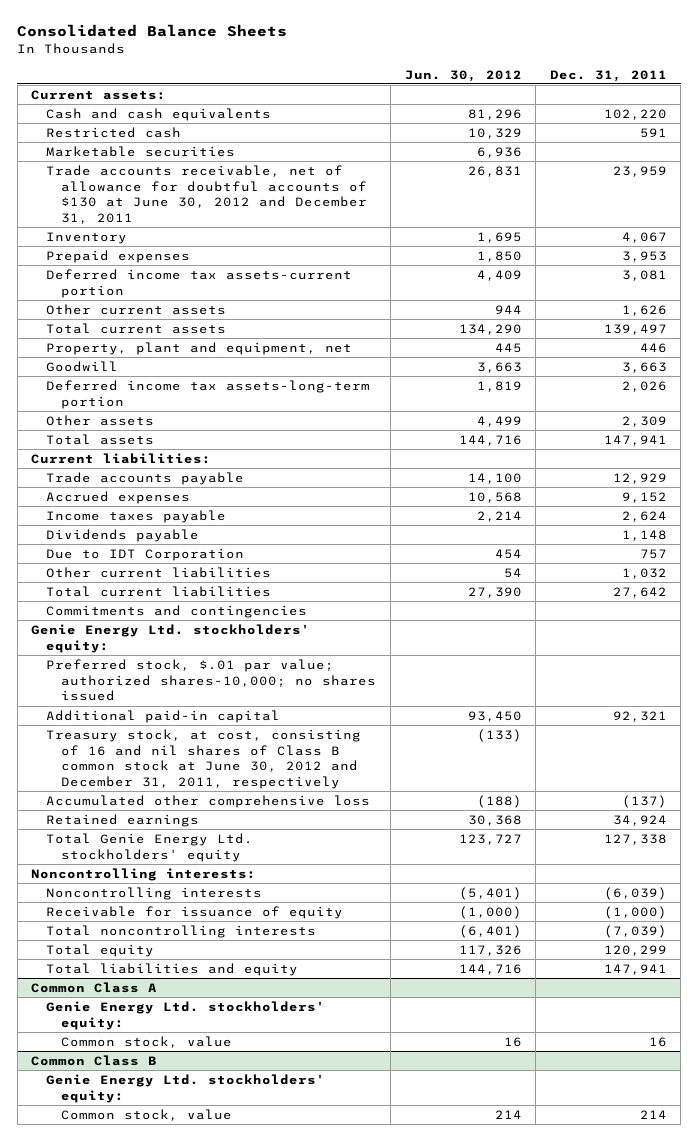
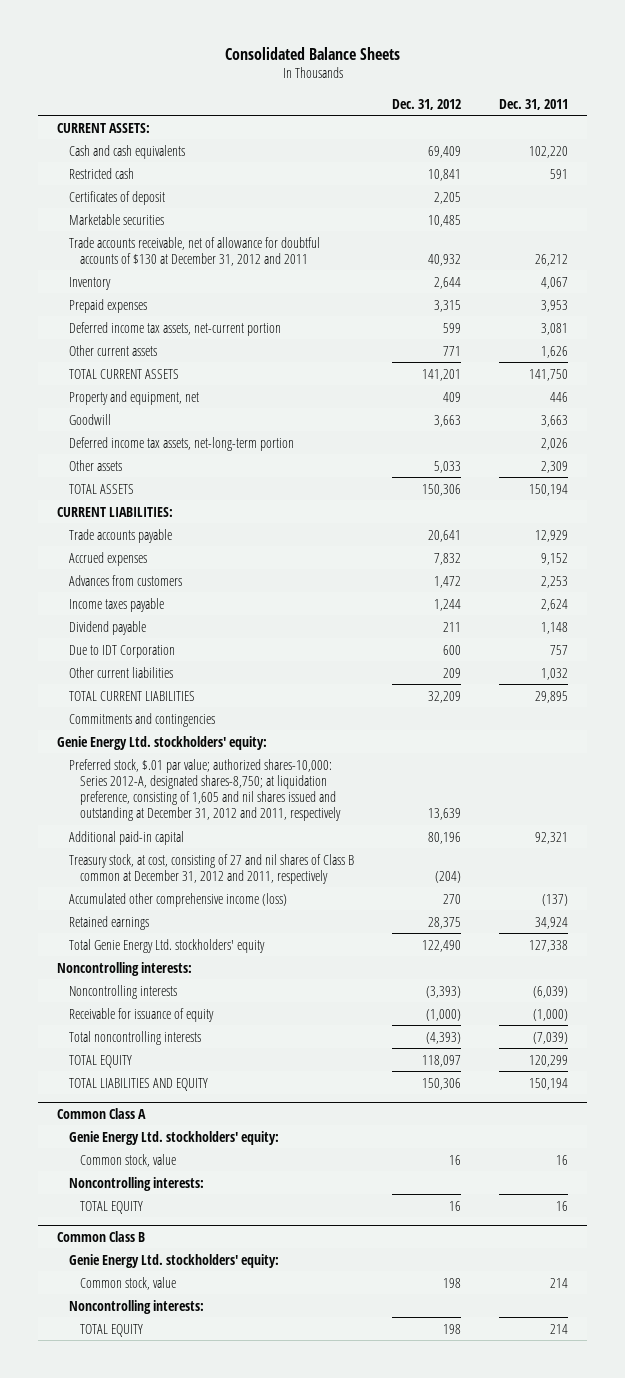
[404,69,522,82] Jun. 30, 2012 -> none
none -> [391,98,461,110] Dec. 31, 2012
[31,89,167,100] Current assets: -> [57,122,151,133] CURRENT ASSETS:
none -> [68,190,165,205] Certificates of deposit
[46,164,368,225] Trade accounts receivable, net of allowance for doubtful accounts of $130 at June 30, 2012 and December 31, 2011 -> [68,236,320,266] Trade accounts receivable, net of allowance for doubtful accounts of $130 at December 31, 2012 and 2011
[612,165,667,177] 23,959 -> [535,253,569,266] 26,212
[46,268,353,298] Deferred income tax assets-current portion -> [68,321,281,336] Deferred income tax assets, net-current portion
[46,322,227,334] Total current assets -> [68,368,179,379] TOTAL CURRENT ASSETS
[603,323,667,335] 139,497 -> [529,368,569,381] 141,750
[46,341,353,355] Property, plant and equipment, net -> [68,390,199,405] Property and equipment, net
[46,379,371,409] Deferred income tax assets-long-term portion -> [68,436,294,451] Deferred income tax assets, net-long-term portion
[46,433,155,445] Total assets -> [68,483,134,494] TOTAL ASSETS
[603,434,667,446] 147,941 -> [529,483,569,496] 150,194
[31,452,212,464] Current liabilities: -> [57,506,174,517] CURRENT LIABILITIES:
none -> [68,574,182,586] Advances from customers
[46,528,200,542] Dividends payable -> [68,620,146,635] Dividend payable
[46,585,272,597] Total current liabilities -> [68,690,195,701] TOTAL CURRENT LIABILITIES
[612,586,667,598] 27,642 -> [535,690,569,703] 29,895
[46,658,377,702] Preferred stock, $.01 par value; authorized shares-10,000; no shares issued -> [68,758,341,822] Preferred stock, $.01 par value; authorized shares-10,000: Series 2012-A, designated shares-8,750; at liquidation preference, consisting of 1,605 and nil shares issued and outstanding at December 31, 2012 and 2011, respectively
[46,728,362,790] Treasury stock, at cost, consisting of 16 and nil shares of Class B common stock at June 30, 2012 and December 31, 2011, respectively -> [68,853,354,884] Treasury stock, at cost, consisting of 27 and nil shares of Class B common at December 31, 2012 and 2011, respectively
[46,794,371,808] Accumulated other comprehensive loss -> [68,892,287,907] Accumulated other comprehensive income (loss)
[46,943,155,957] Total equity -> [68,1054,132,1068] TOTAL EQUITY
[46,962,299,976] Total liabilities and equity -> [68,1077,208,1091] TOTAL LIABILITIES AND EQUITY
[603,963,667,975] 147,941 -> [529,1077,569,1090] 150,194
none -> [68,1176,204,1191] Noncontrolling interests:
none -> [79,1200,143,1214] TOTAL EQUITY
none -> [68,1299,204,1314] Noncontrolling interests:
none -> [79,1323,143,1337] TOTAL EQUITY

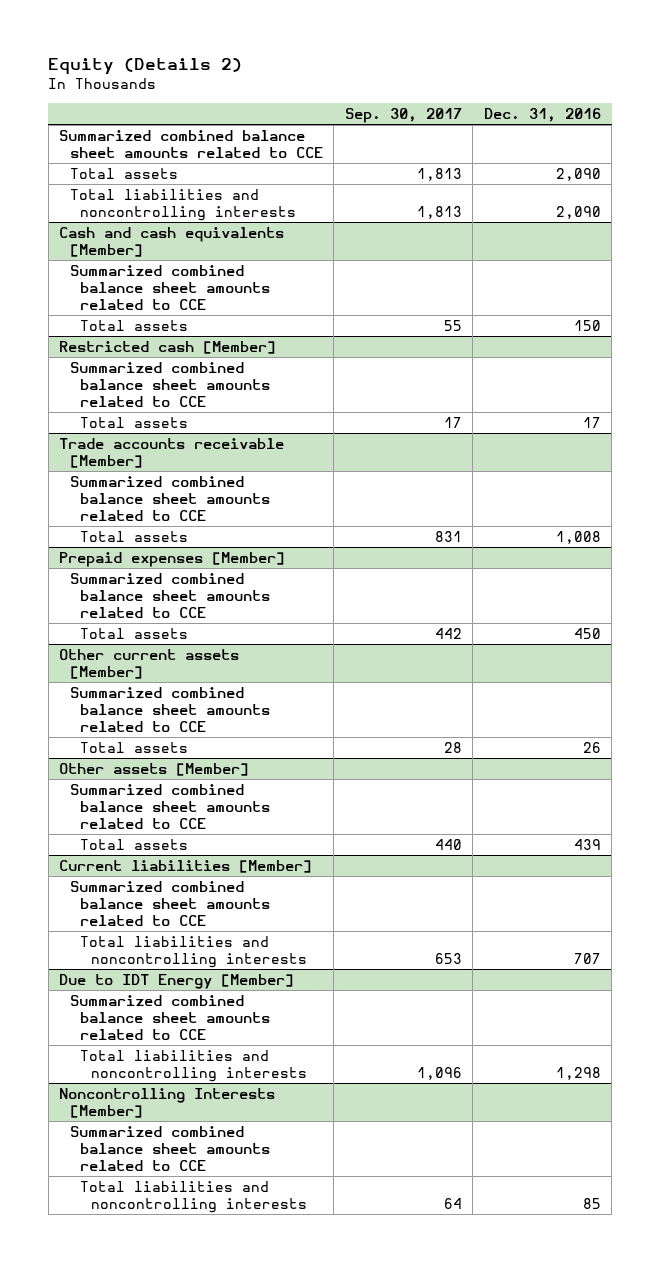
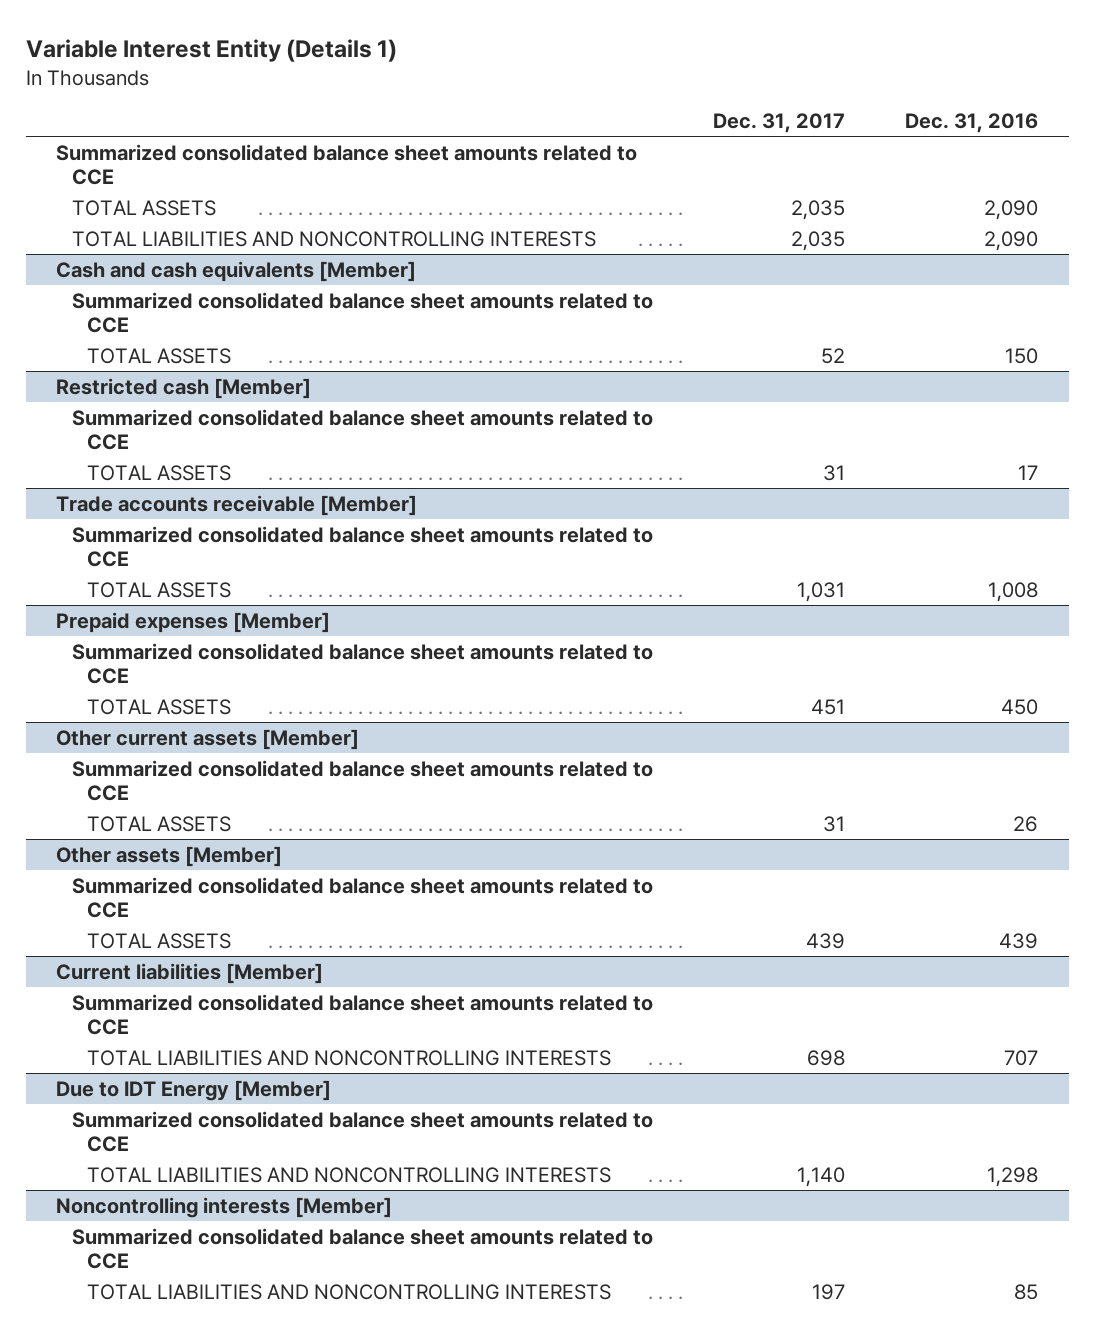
[48,57,243,75] Equity (Details 2) -> [25,39,397,63] Variable Interest Entity (Details 1)
[344,107,462,123] Sep. 30, 2017 -> none
none -> [713,113,846,134] Dec. 31, 2017
[59,129,323,158] Summarized combined balance sheet amounts related to CCE -> [55,143,637,185] Summarized consolidated balance sheet amounts related to CCE
[69,167,178,179] Total assets -> [71,199,216,216] TOTAL ASSETS
[69,188,297,221] Total liabilities and noncontrolling interests -> [71,230,596,247] TOTAL LIABILITIES AND NONCONTROLLING INTERESTS
[69,264,271,310] Summarized combined balance sheet amounts related to CCE -> [71,291,653,333] Summarized consolidated balance sheet amounts related to CCE
[80,319,189,331] Total assets -> [87,347,232,364] TOTAL ASSETS
[69,361,271,407] Summarized combined balance sheet amounts related to CCE -> [71,408,653,450] Summarized consolidated balance sheet amounts related to CCE
[80,416,189,428] Total assets -> [87,464,232,481] TOTAL ASSETS
[69,475,271,521] Summarized combined balance sheet amounts related to CCE -> [71,525,653,567] Summarized consolidated balance sheet amounts related to CCE
[80,530,189,542] Total assets -> [87,581,232,598] TOTAL ASSETS
[69,572,271,618] Summarized combined balance sheet amounts related to CCE -> [71,642,653,684] Summarized consolidated balance sheet amounts related to CCE
[80,627,189,639] Total assets -> [87,698,232,715] TOTAL ASSETS
[69,686,271,732] Summarized combined balance sheet amounts related to CCE -> [71,759,653,801] Summarized consolidated balance sheet amounts related to CCE
[80,741,189,753] Total assets -> [87,815,232,832] TOTAL ASSETS
[69,783,271,829] Summarized combined balance sheet amounts related to CCE -> [71,876,653,918] Summarized consolidated balance sheet amounts related to CCE
[80,838,189,850] Total assets -> [87,932,232,949] TOTAL ASSETS
[69,880,271,926] Summarized combined balance sheet amounts related to CCE -> [71,993,653,1035] Summarized consolidated balance sheet amounts related to CCE
[80,935,307,968] Total liabilities and noncontrolling interests -> [87,1049,612,1066] TOTAL LIABILITIES AND NONCONTROLLING INTERESTS
[69,994,271,1040] Summarized combined balance sheet amounts related to CCE -> [71,1110,653,1152] Summarized consolidated balance sheet amounts related to CCE
[80,1049,307,1082] Total liabilities and noncontrolling interests -> [87,1166,612,1183] TOTAL LIABILITIES AND NONCONTROLLING INTERESTS
[59,1087,276,1118] Noncontrolling Interests [Member] -> [55,1196,392,1218] Noncontrolling interests [Member]
[69,1125,271,1171] Summarized combined balance sheet amounts related to CCE -> [71,1227,653,1269] Summarized consolidated balance sheet amounts related to CCE
[80,1180,307,1213] Total liabilities and noncontrolling interests -> [87,1283,612,1300] TOTAL LIABILITIES AND NONCONTROLLING INTERESTS

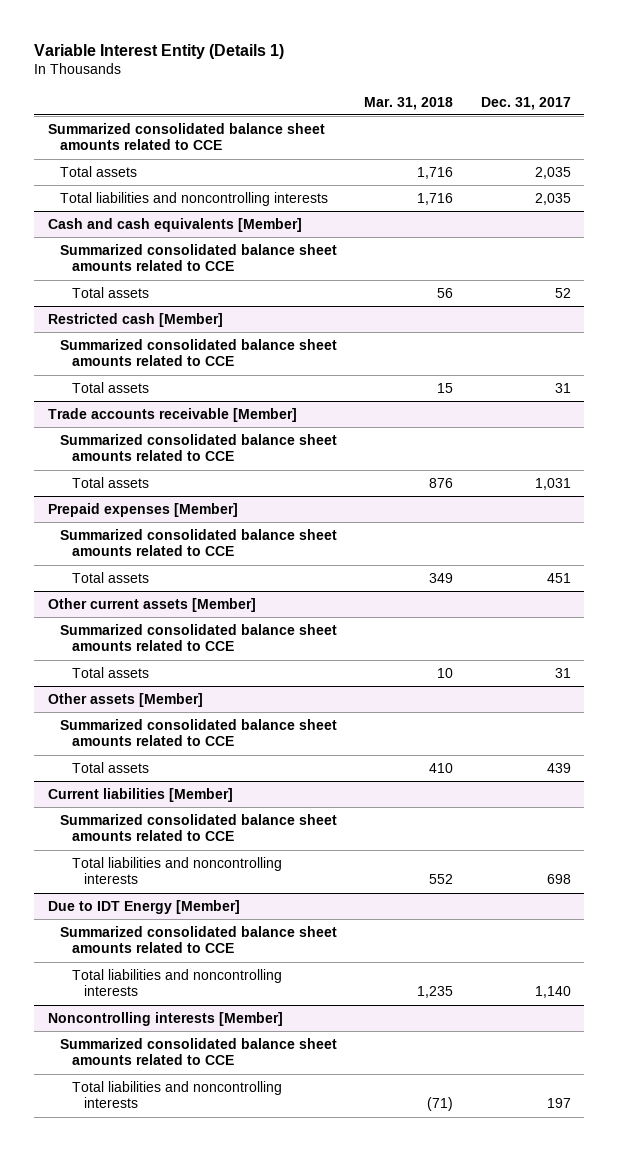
[905,113,1039,134] Dec. 31, 2016 -> none
none -> [364,96,454,110] Mar. 31, 2018
[71,199,216,216] TOTAL ASSETS -> [59,166,137,178] Total assets
[71,230,596,247] TOTAL LIABILITIES AND NONCONTROLLING INTERESTS -> [59,192,328,207] Total liabilities and noncontrolling interests
[87,347,232,364] TOTAL ASSETS -> [71,287,149,299] Total assets
[87,464,232,481] TOTAL ASSETS -> [71,382,149,394] Total assets
[87,581,232,598] TOTAL ASSETS -> [71,477,149,489] Total assets
[87,698,232,715] TOTAL ASSETS -> [71,572,149,584] Total assets
[87,815,232,832] TOTAL ASSETS -> [71,667,149,679] Total assets
[87,932,232,949] TOTAL ASSETS -> [71,762,149,774] Total assets
[87,1049,612,1066] TOTAL LIABILITIES AND NONCONTROLLING INTERESTS -> [71,857,282,885] Total liabilities and noncontrolling interests
[87,1166,612,1183] TOTAL LIABILITIES AND NONCONTROLLING INTERESTS -> [71,969,282,997] Total liabilities and noncontrolling interests
[87,1283,612,1300] TOTAL LIABILITIES AND NONCONTROLLING INTERESTS -> [71,1081,282,1109] Total liabilities and noncontrolling interests

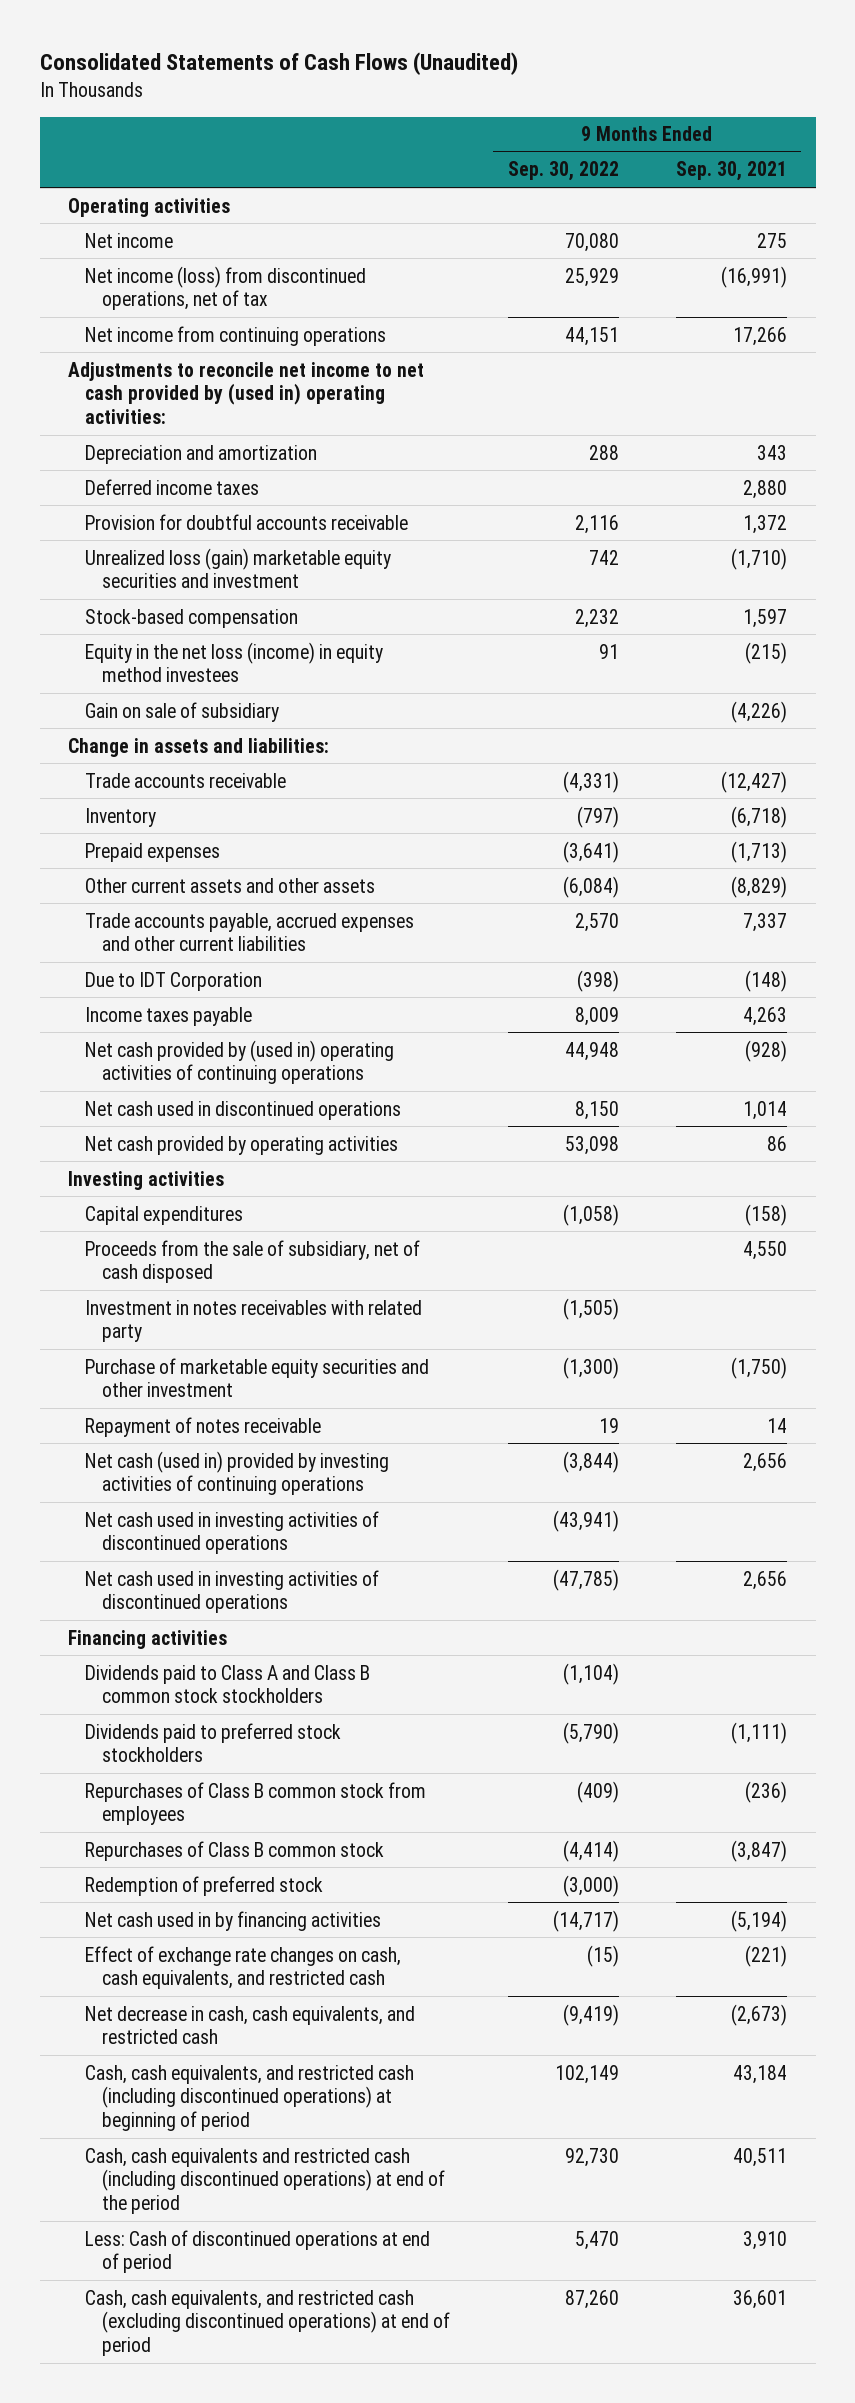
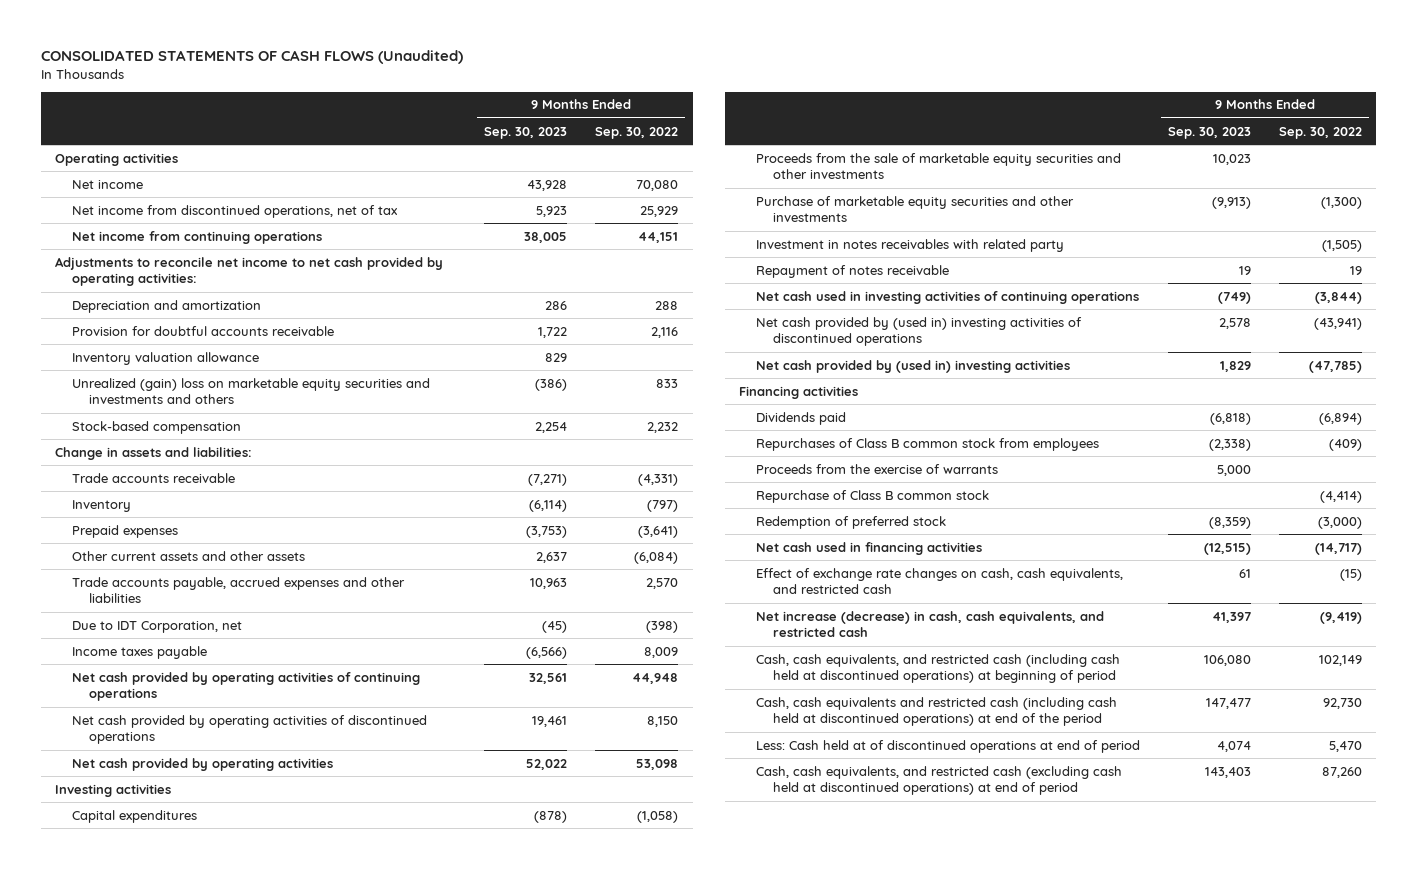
[39,52,518,76] Consolidated Statements of Cash Flows (Unaudited) -> [41,50,464,65] CONSOLIDATED STATEMENTS OF CASH FLOWS (Unaudited)
[675,161,787,182] Sep. 30, 2021 -> none
none -> [484,126,568,139] Sep. 30, 2023
[85,265,367,311] Net income (loss) from discontinued operations, net of tax -> [72,204,399,218] Net income from discontinued operations, net of tax
[68,361,425,425] Adjustments to reconcile net income to net cash provided by (used in) operating activities: -> [55,256,444,287] Adjustments to reconcile net income to net cash provided by operating activities:
[85,478,260,495] Deferred income taxes -> none
none -> [72,351,260,365] Inventory valuation allowance
[85,547,392,589] Unrealized loss (gain) marketable equity securities and investment -> [72,377,431,405] Unrealized (gain) loss on marketable equity securities and investments and others
[588,549,619,565] 742 -> [656,378,679,388] 833
[85,641,384,683] Equity in the net loss (income) in equity method investees -> none
[85,701,280,722] Gain on sale of subsidiary -> none
[85,912,415,952] Trade accounts payable, accrued expenses and other current liabilities -> [72,576,406,604] Trade accounts payable, accrued expenses and other liabilities
[85,971,263,991] Due to IDT Corporation -> [72,620,243,633] Due to IDT Corporation, net
[85,1039,395,1085] Net cash provided by (used in) operating activities of continuing operations -> [72,671,421,702] Net cash provided by operating activities of continuing operations
[85,1100,402,1120] Net cash used in discontinued operations -> [72,714,428,745] Net cash provided by operating activities of discontinued operations
[85,1239,421,1284] Proceeds from the sale of subsidiary, net of cash disposed -> [755,152,1121,180] Proceeds from the sale of marketable equity securities and other investments
none -> [755,195,1074,223] Purchase of marketable equity securities and other investments
[85,1357,430,1398] Purchase of marketable equity securities and other investment -> none
[85,1450,390,1496] Net cash (used in) provided by investing activities of continuing operations -> [755,290,1139,304] Net cash used in investing activities of continuing operations
[85,1510,380,1555] Net cash used in investing activities of discontinued operations -> [755,316,1082,347] Net cash provided by (used in) investing activities of discontinued operations
[85,1569,380,1614] Net cash used in investing activities of discontinued operations -> [755,359,1070,373] Net cash provided by (used in) investing activities
[85,1722,342,1763] Dividends paid to preferred stock stockholders -> none
[85,1664,371,1704] Dividends paid to Class A and Class B common stock stockholders -> [755,411,846,425] Dividends paid
[562,1662,619,1685] (1,104) -> [1318,412,1362,425] (6,894)
none -> [755,463,998,474] Proceeds from the exercise of warrants
[85,1840,385,1861] Repurchases of Class B common stock -> [755,489,989,503] Repurchase of Class B common stock
[85,1910,382,1931] Net cash used in by financing activities -> [755,541,982,555] Net cash used in financing activities
[85,2005,416,2045] Net decrease in cash, cash equivalents, and restricted cash -> [755,610,1104,638] Net increase (decrease) in cash, cash equivalents, and restricted cash
[85,2064,415,2132] Cash, cash equivalents, and restricted cash (including discontinued operations) at beginning of period -> [755,653,1120,684] Cash, cash equivalents, and restricted cash (including cash held at discontinued operations) at beginning of period
[85,2147,446,2215] Cash, cash equivalents and restricted cash (including discontinued operations) at end of the period -> [755,696,1117,727] Cash, cash equivalents and restricted cash (including cash held at discontinued operations) at end of the period
[85,2229,431,2274] Less: Cash of discontinued operations at end of period -> [755,739,1140,753] Less: Cash held at of discontinued operations at end of period
[85,2289,451,2357] Cash, cash equivalents, and restricted cash (excluding discontinued operations) at end of period -> [755,765,1122,796] Cash, cash equivalents, and restricted cash (excluding cash held at discontinued operations) at end of period

